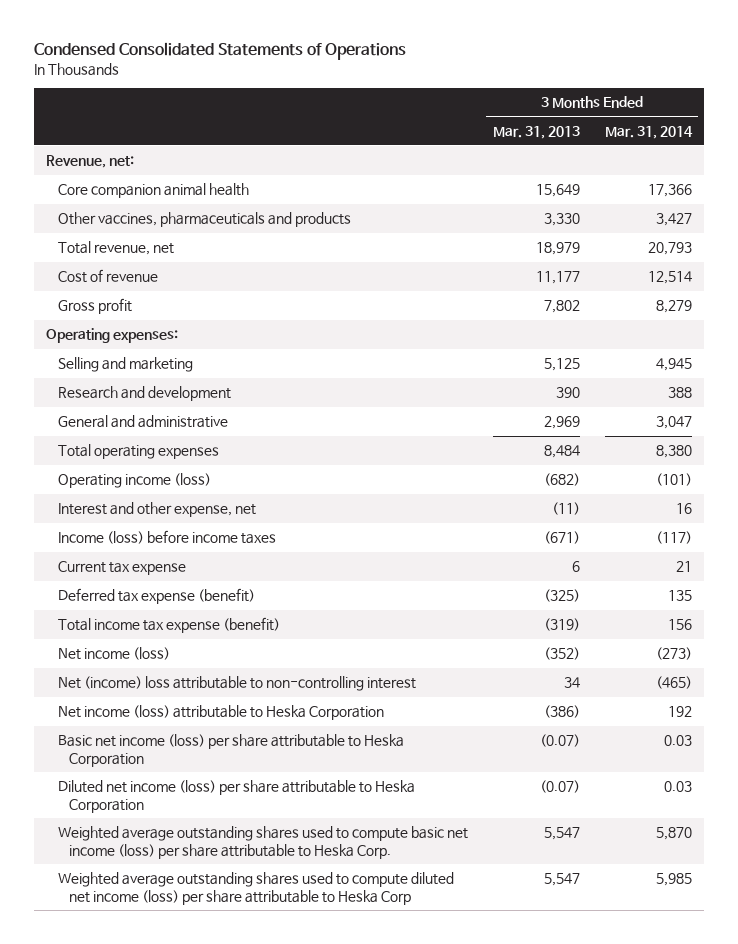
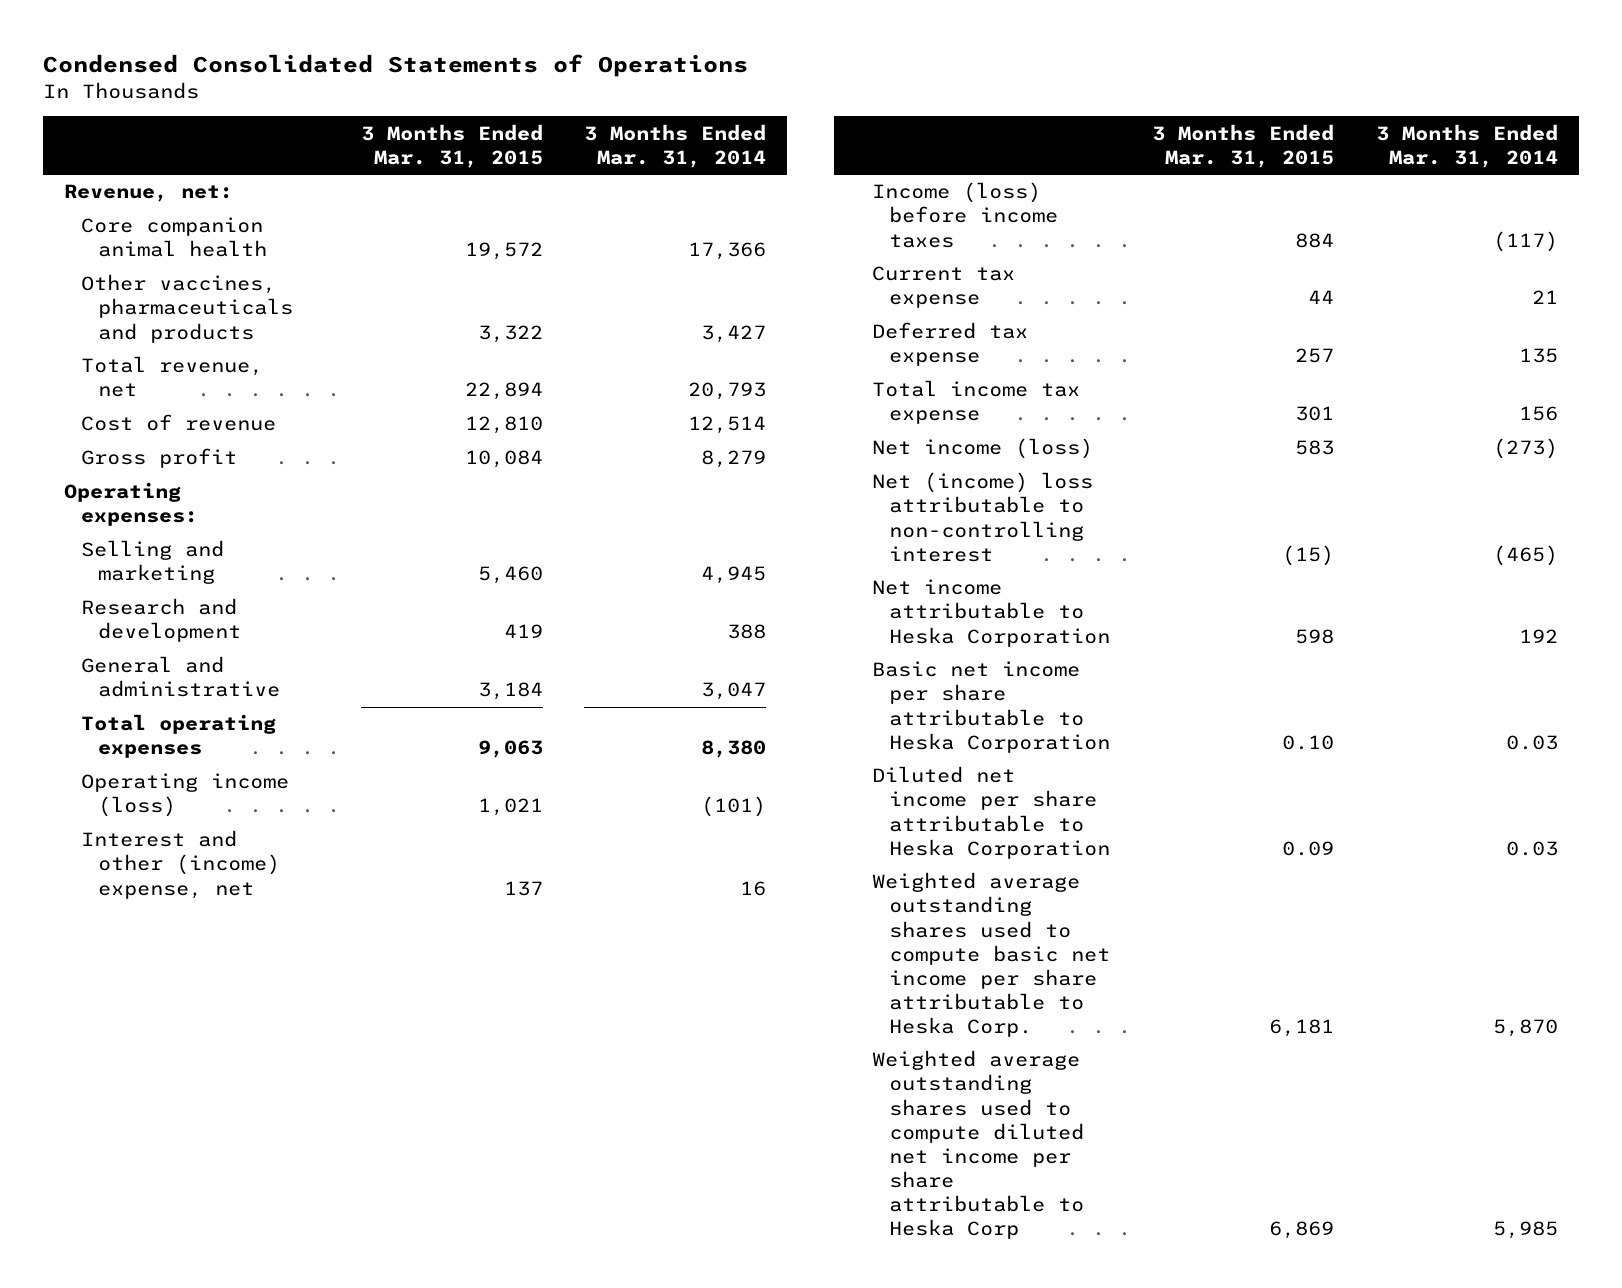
[492,125,580,139] Mar. 31, 2013 -> none
none -> [360,123,543,168] 3 Months Ended Mar. 31, 2015
[57,502,256,518] Interest and other expense, net -> [80,830,280,899] Interest and other (income) expense, net
[57,588,255,605] Deferred tax expense (benefit) -> [872,322,1029,367] Deferred tax expense
[57,617,280,634] Total income tax expense (benefit) -> [872,380,1081,425] Total income tax expense
[57,705,384,721] Net income (loss) attributable to Heska Corporation -> [872,579,1110,647] Net income attributable to Heska Corporation
[57,734,404,767] Basic net income (loss) per share attributable to Heska Corporation -> [872,661,1110,753] Basic net income per share attributable to Heska Corporation
[57,780,415,813] Diluted net income (loss) per share attributable to Heska Corporation -> [872,766,1110,859] Diluted net income per share attributable to Heska Corporation
[57,826,468,859] Weighted average outstanding shares used to compute basic net income (loss) per share attributable to Heska Corp. -> [872,872,1110,1037] Weighted average outstanding shares used to compute basic net income per share attributable to Heska Corp.
[57,872,454,905] Weighted average outstanding shares used to compute diluted net income (loss) per share attributable to Heska Corp -> [872,1050,1084,1239] Weighted average outstanding shares used to compute diluted net income per share attributable to Heska Corp

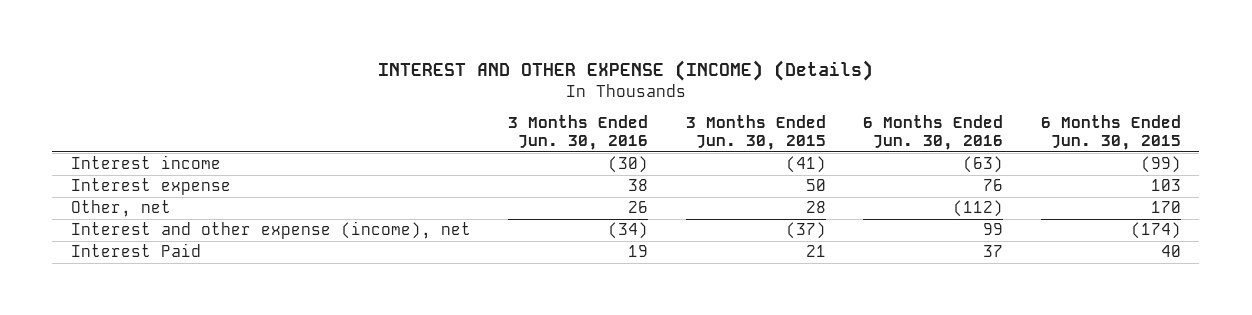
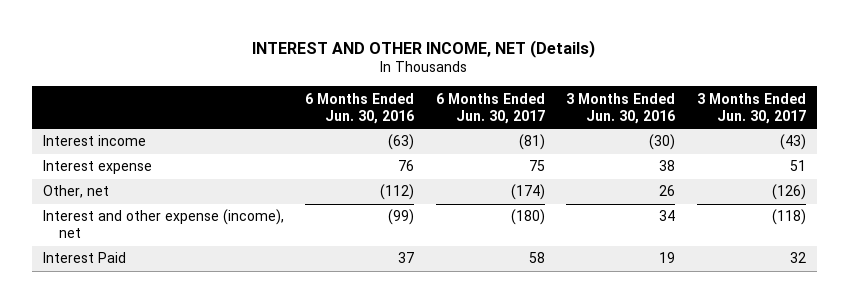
[377,60,873,82] INTEREST AND OTHER EXPENSE (INCOME) (Details) -> [252,39,596,58] INTEREST AND OTHER INCOME, NET (Details)
[685,115,826,151] 3 Months Ended Jun. 30, 2015 -> none
[1040,115,1181,151] 6 Months Ended Jun. 30, 2015 -> none
none -> [435,92,545,124] 6 Months Ended Jun. 30, 2017
none -> [696,92,806,124] 3 Months Ended Jun. 30, 2017
[608,222,649,240] (34) -> [659,210,676,222] 34
[983,223,1004,236] 99 -> [388,209,415,226] (99)

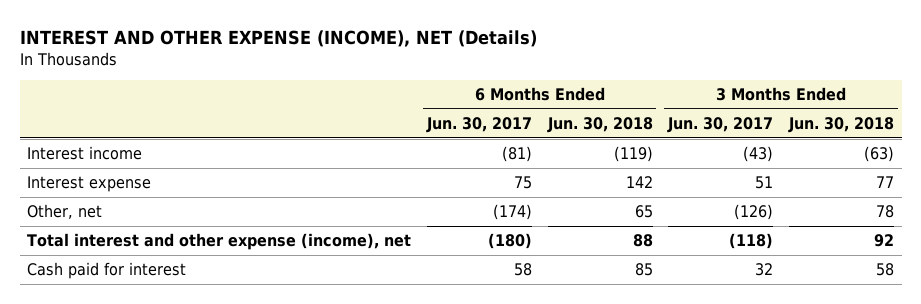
[252,39,596,58] INTEREST AND OTHER INCOME, NET (Details) -> [19,29,537,47] INTEREST AND OTHER EXPENSE (INCOME), NET (Details)
[305,92,415,124] 6 Months Ended Jun. 30, 2016 -> none
[566,92,676,124] 3 Months Ended Jun. 30, 2016 -> none
none -> [546,116,653,133] Jun. 30, 2018
none -> [787,116,894,133] Jun. 30, 2018
[42,209,284,239] Interest and other expense (income), net -> [27,233,412,251] Total interest and other expense (income), net
[42,252,126,264] Interest Paid -> [27,262,187,280] Cash paid for interest

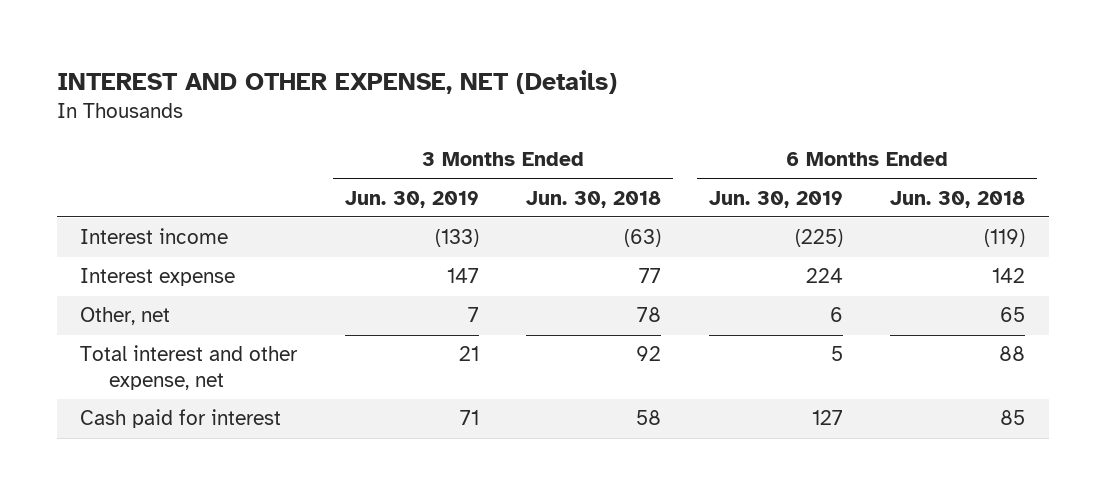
[19,29,537,47] INTEREST AND OTHER EXPENSE (INCOME), NET (Details) -> [56,69,617,94] INTEREST AND OTHER EXPENSE, NET (Details)
[426,116,533,133] Jun. 30, 2017 -> none
[667,116,774,133] Jun. 30, 2017 -> none
none -> [344,190,479,208] Jun. 30, 2019
none -> [708,190,843,208] Jun. 30, 2019
[27,233,412,251] Total interest and other expense (income), net -> [80,345,299,390] Total interest and other expense, net

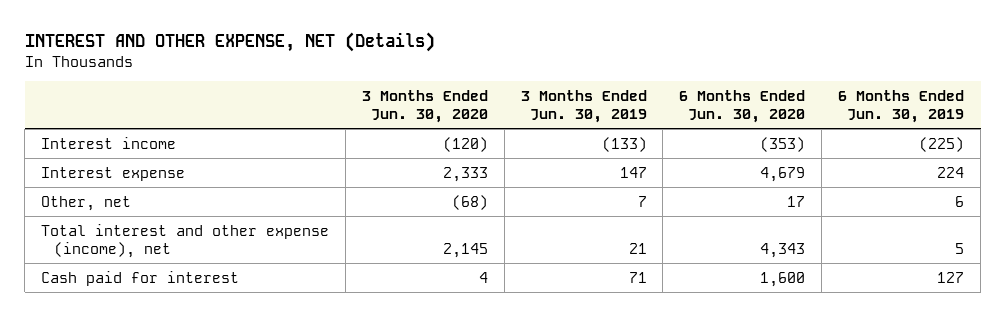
[526,190,662,208] Jun. 30, 2018 -> none
[890,190,1026,208] Jun. 30, 2018 -> none
none -> [361,89,488,123] 3 Months Ended Jun. 30, 2020
none -> [679,89,806,123] 6 Months Ended Jun. 30, 2020
[80,345,299,390] Total interest and other expense, net -> [40,223,329,258] Total interest and other expense (income), net

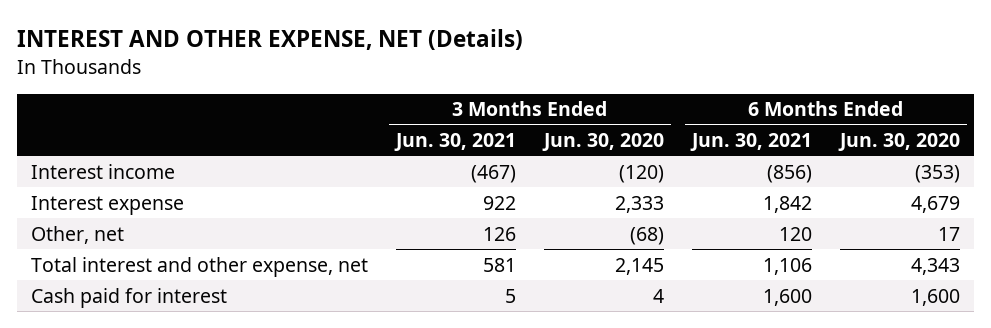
[520,89,647,123] 3 Months Ended Jun. 30, 2019 -> none
[838,89,965,123] 6 Months Ended Jun. 30, 2019 -> none
none -> [393,133,516,152] Jun. 30, 2021
none -> [689,133,812,152] Jun. 30, 2021
[40,223,329,258] Total interest and other expense (income), net -> [30,256,368,277] Total interest and other expense, net

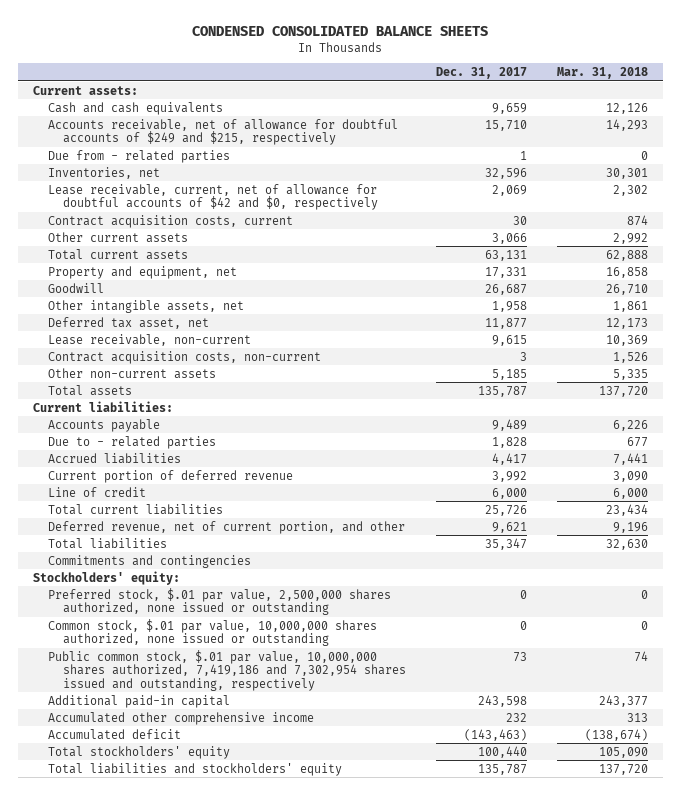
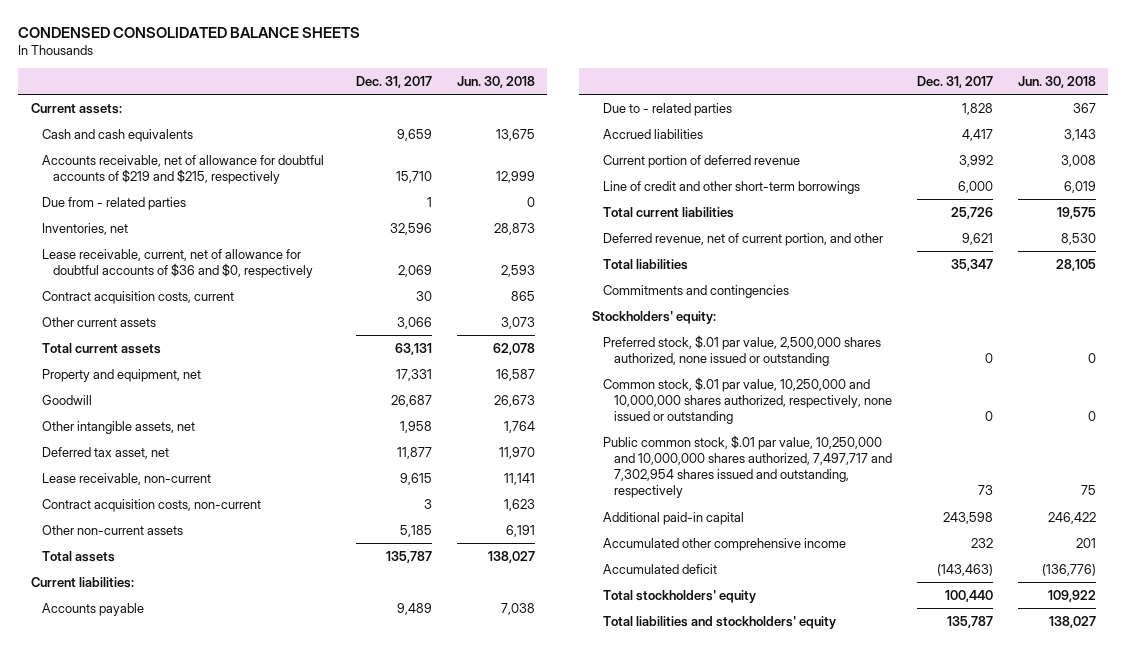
[556,66,648,79] Mar. 31, 2018 -> none
none -> [456,75,535,88] Jun. 30, 2018
[47,118,398,146] Accounts receivable, net of allowance for doubtful accounts of $249 and $215, respectively -> [41,154,324,184] Accounts receivable, net of allowance for doubtful accounts of $219 and $215, respectively
[47,183,378,211] Lease receivable, current, net of allowance for doubtful accounts of $42 and $0, respectively -> [41,248,313,278] Lease receivable, current, net of allowance for doubtful accounts of $36 and $0, respectively
[47,486,146,497] Line of credit -> [602,180,860,194] Line of credit and other short-term borrowings
[47,618,377,647] Common stock, $.01 par value, 10,000,000 shares authorized, none issued or outstanding -> [602,376,893,425] Common stock, $.01 par value, 10,250,000 and 10,000,000 shares authorized, respectively, none issued or outstanding
[47,649,406,691] Public common stock, $.01 par value, 10,000,000 shares authorized, 7,419,186 and 7,302,954 shares issued and outstanding, respectively -> [602,434,893,499] Public common stock, $.01 par value, 10,250,000 and 10,000,000 shares authorized, 7,497,717 and 7,302,954 shares issued and outstanding, respectively

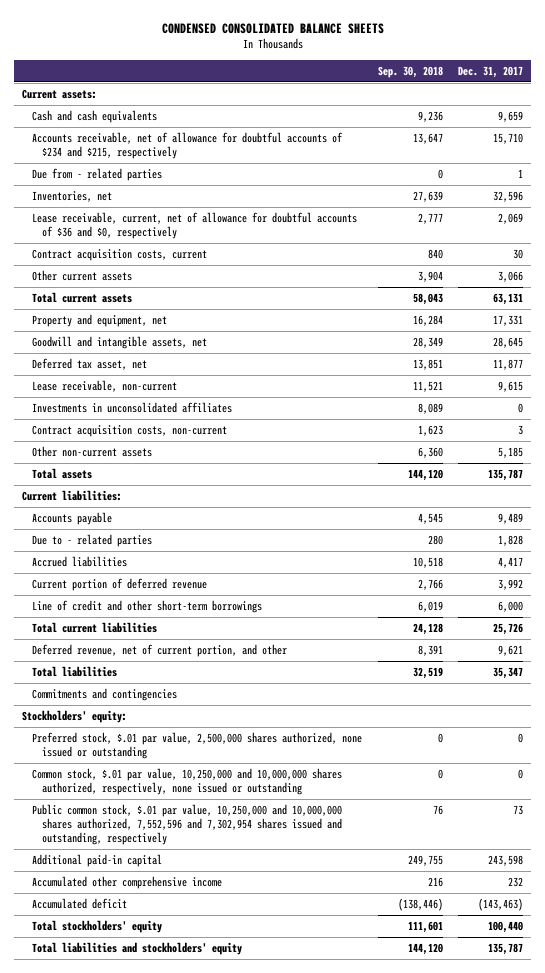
[456,75,535,88] Jun. 30, 2018 -> none
none -> [377,65,443,78] Sep. 30, 2018
[41,154,324,184] Accounts receivable, net of allowance for doubtful accounts of $219 and $215, respectively -> [32,132,344,159] Accounts receivable, net of allowance for doubtful accounts of $234 and $215, respectively
[41,420,195,434] Other intangible assets, net -> none
[41,394,92,405] Goodwill -> [32,336,208,350] Goodwill and intangible assets, net
[390,394,432,407] 26,687 -> [493,337,524,349] 28,645
none -> [32,402,233,414] Investments in unconsolidated affiliates
[602,434,893,499] Public common stock, $.01 par value, 10,250,000 and 10,000,000 shares authorized, 7,497,717 and 7,302,954 shares issued and outstanding, respectively -> [32,804,343,845] Public common stock, $.01 par value, 10,250,000 and 10,000,000 shares authorized, 7,552,596 and 7,302,954 shares issued and outstanding, respectively

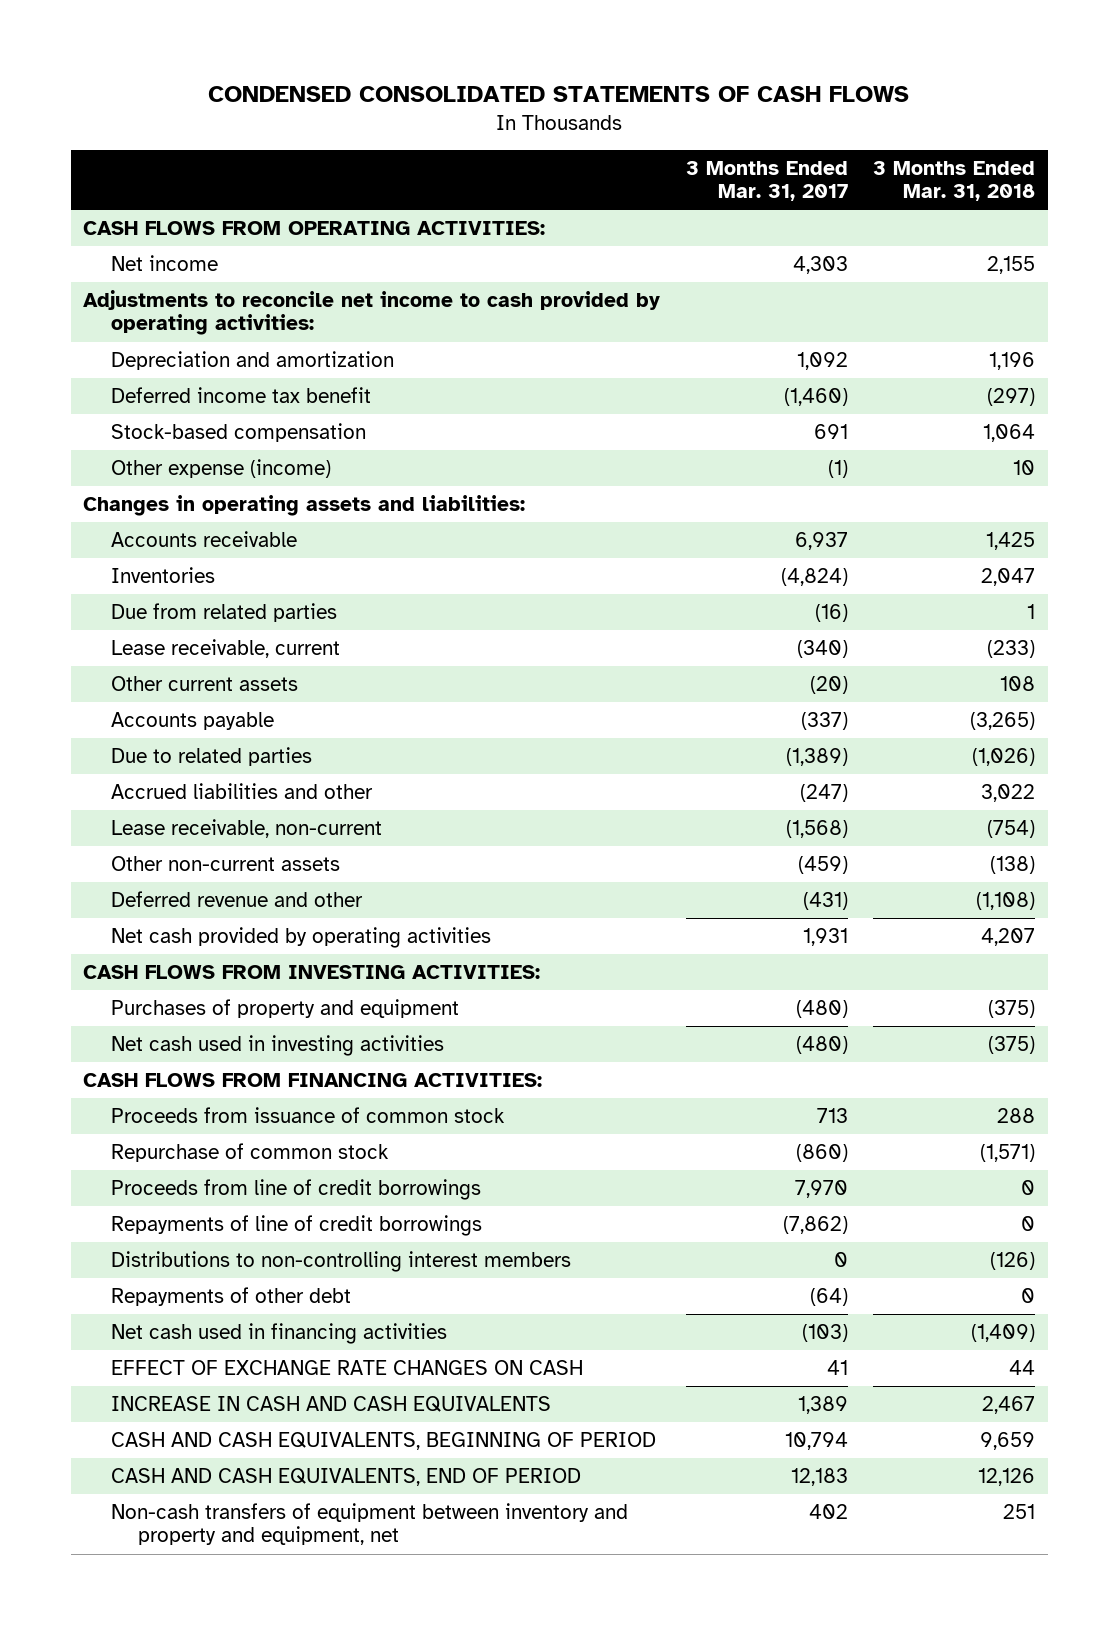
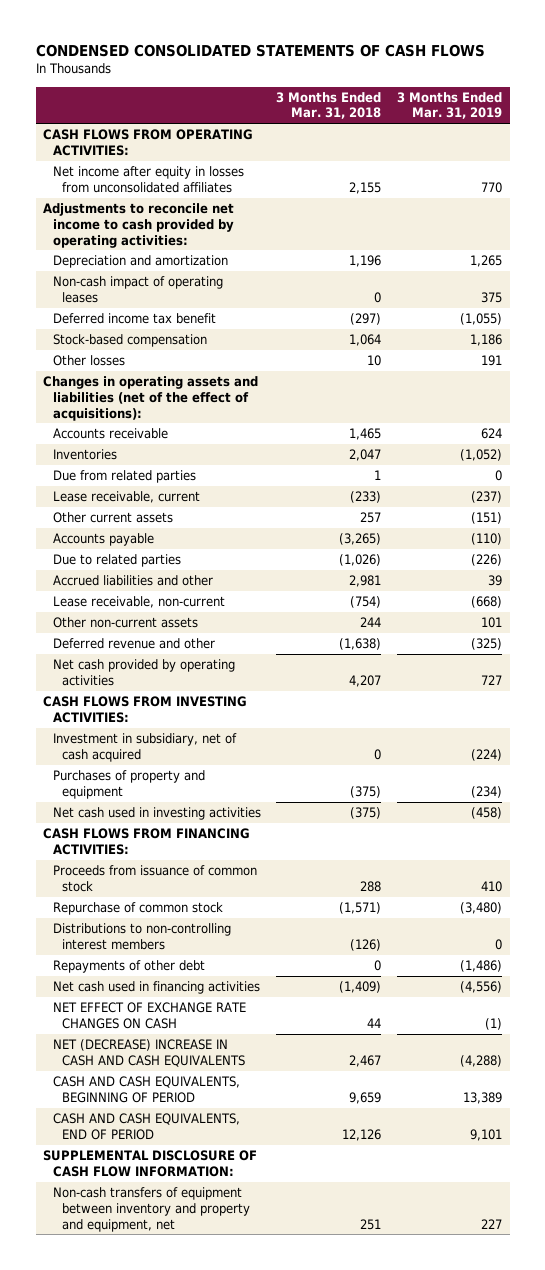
[685,160,848,202] 3 Months Ended Mar. 31, 2017 -> none
none -> [396,91,502,120] 3 Months Ended Mar. 31, 2019
[110,254,218,271] Net income -> [52,166,244,193] Net income after equity in losses from unconsolidated affiliates
none -> [52,276,223,303] Non-cash impact of operating leases
[110,458,331,478] Other expense (income) -> [52,355,125,367] Other losses
[83,494,526,516] Changes in operating assets and liabilities: -> [43,376,259,421] Changes in operating assets and liabilities (net of the effect of acquisitions):
[986,531,1036,550] 1,425 -> [349,428,382,441] 1,465
[1000,675,1036,691] 108 -> [360,512,382,524] 257
[981,783,1036,802] 3,022 -> [349,575,382,588] 2,981
[990,855,1036,874] (138) -> [360,617,382,628] 244
[976,891,1036,910] (1,108) -> [339,638,382,651] (1,638)
none -> [52,733,237,762] Investment in subsidiary, net of cash acquired
[110,1178,481,1200] Proceeds from line of credit borrowings -> none
[110,1214,482,1236] Repayments of line of credit borrowings -> none
[110,1359,583,1375] EFFECT OF EXCHANGE RATE CHANGES ON CASH -> [52,1002,246,1029] NET EFFECT OF EXCHANGE RATE CHANGES ON CASH
[110,1395,551,1412] INCREASE IN CASH AND CASH EQUIVALENTS -> [52,1039,246,1067] NET (DECREASE) INCREASE IN CASH AND CASH EQUIVALENTS
none -> [43,1150,258,1177] SUPPLEMENTAL DISCLOSURE OF CASH FLOW INFORMATION:

